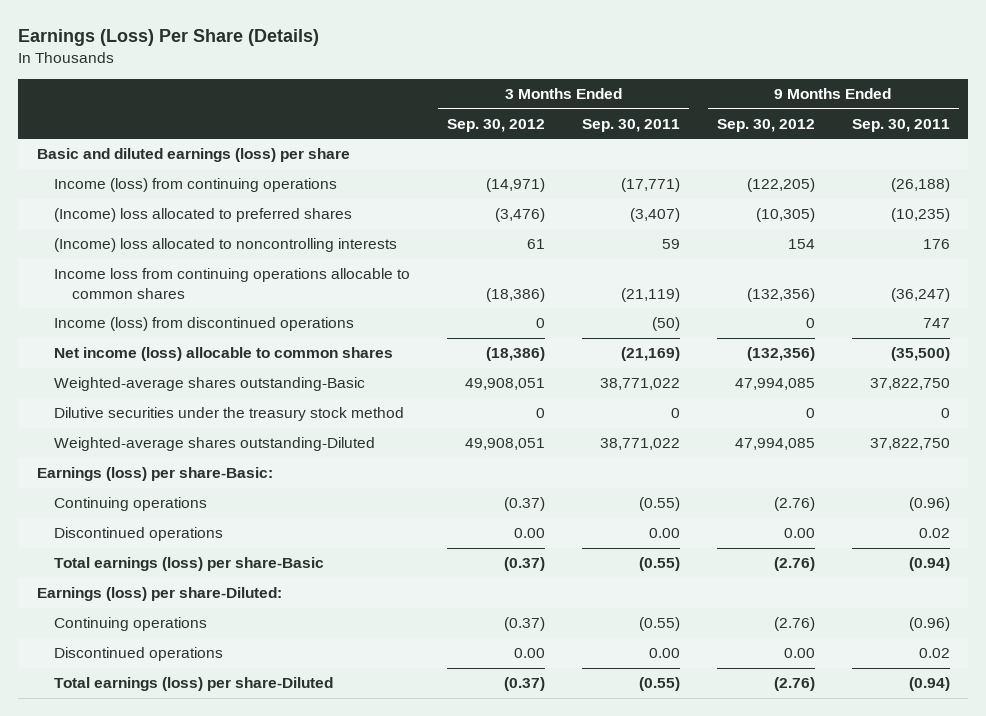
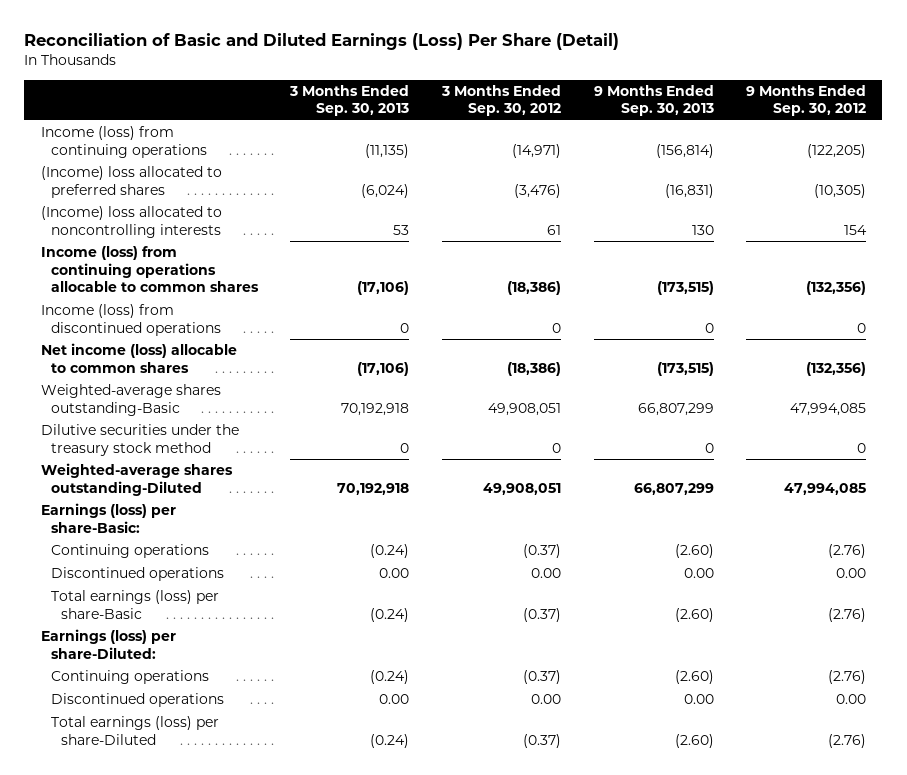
[18,29,320,47] Earnings (Loss) Per Share (Details) -> [24,33,620,51] Reconciliation of Basic and Diluted Earnings (Loss) Per Share (Detail)
[581,119,680,133] Sep. 30, 2011 -> none
[851,119,950,133] Sep. 30, 2011 -> none
none -> [289,84,410,117] 3 Months Ended Sep. 30, 2013
none -> [593,84,714,117] 9 Months Ended Sep. 30, 2013
[36,148,350,163] Basic and diluted earnings (loss) per share -> none
[54,268,411,299] Income loss from continuing operations allocable to common shares -> [40,246,259,293] Income (loss) from continuing operations allocable to common shares

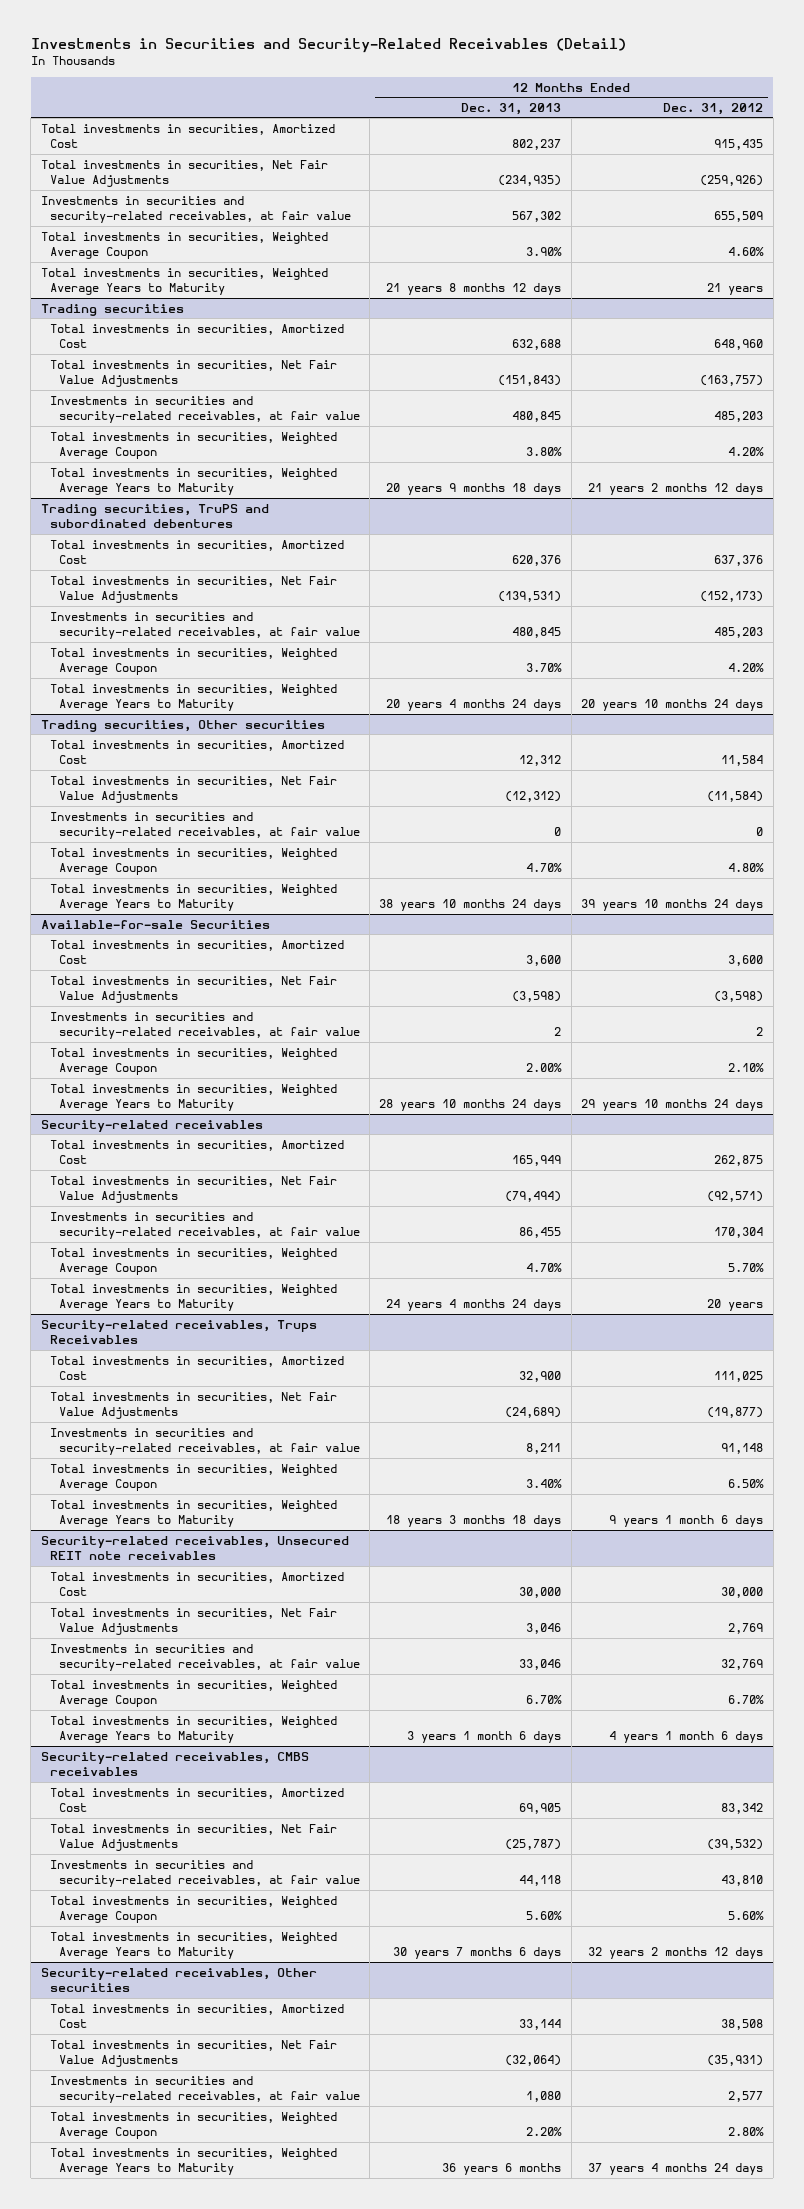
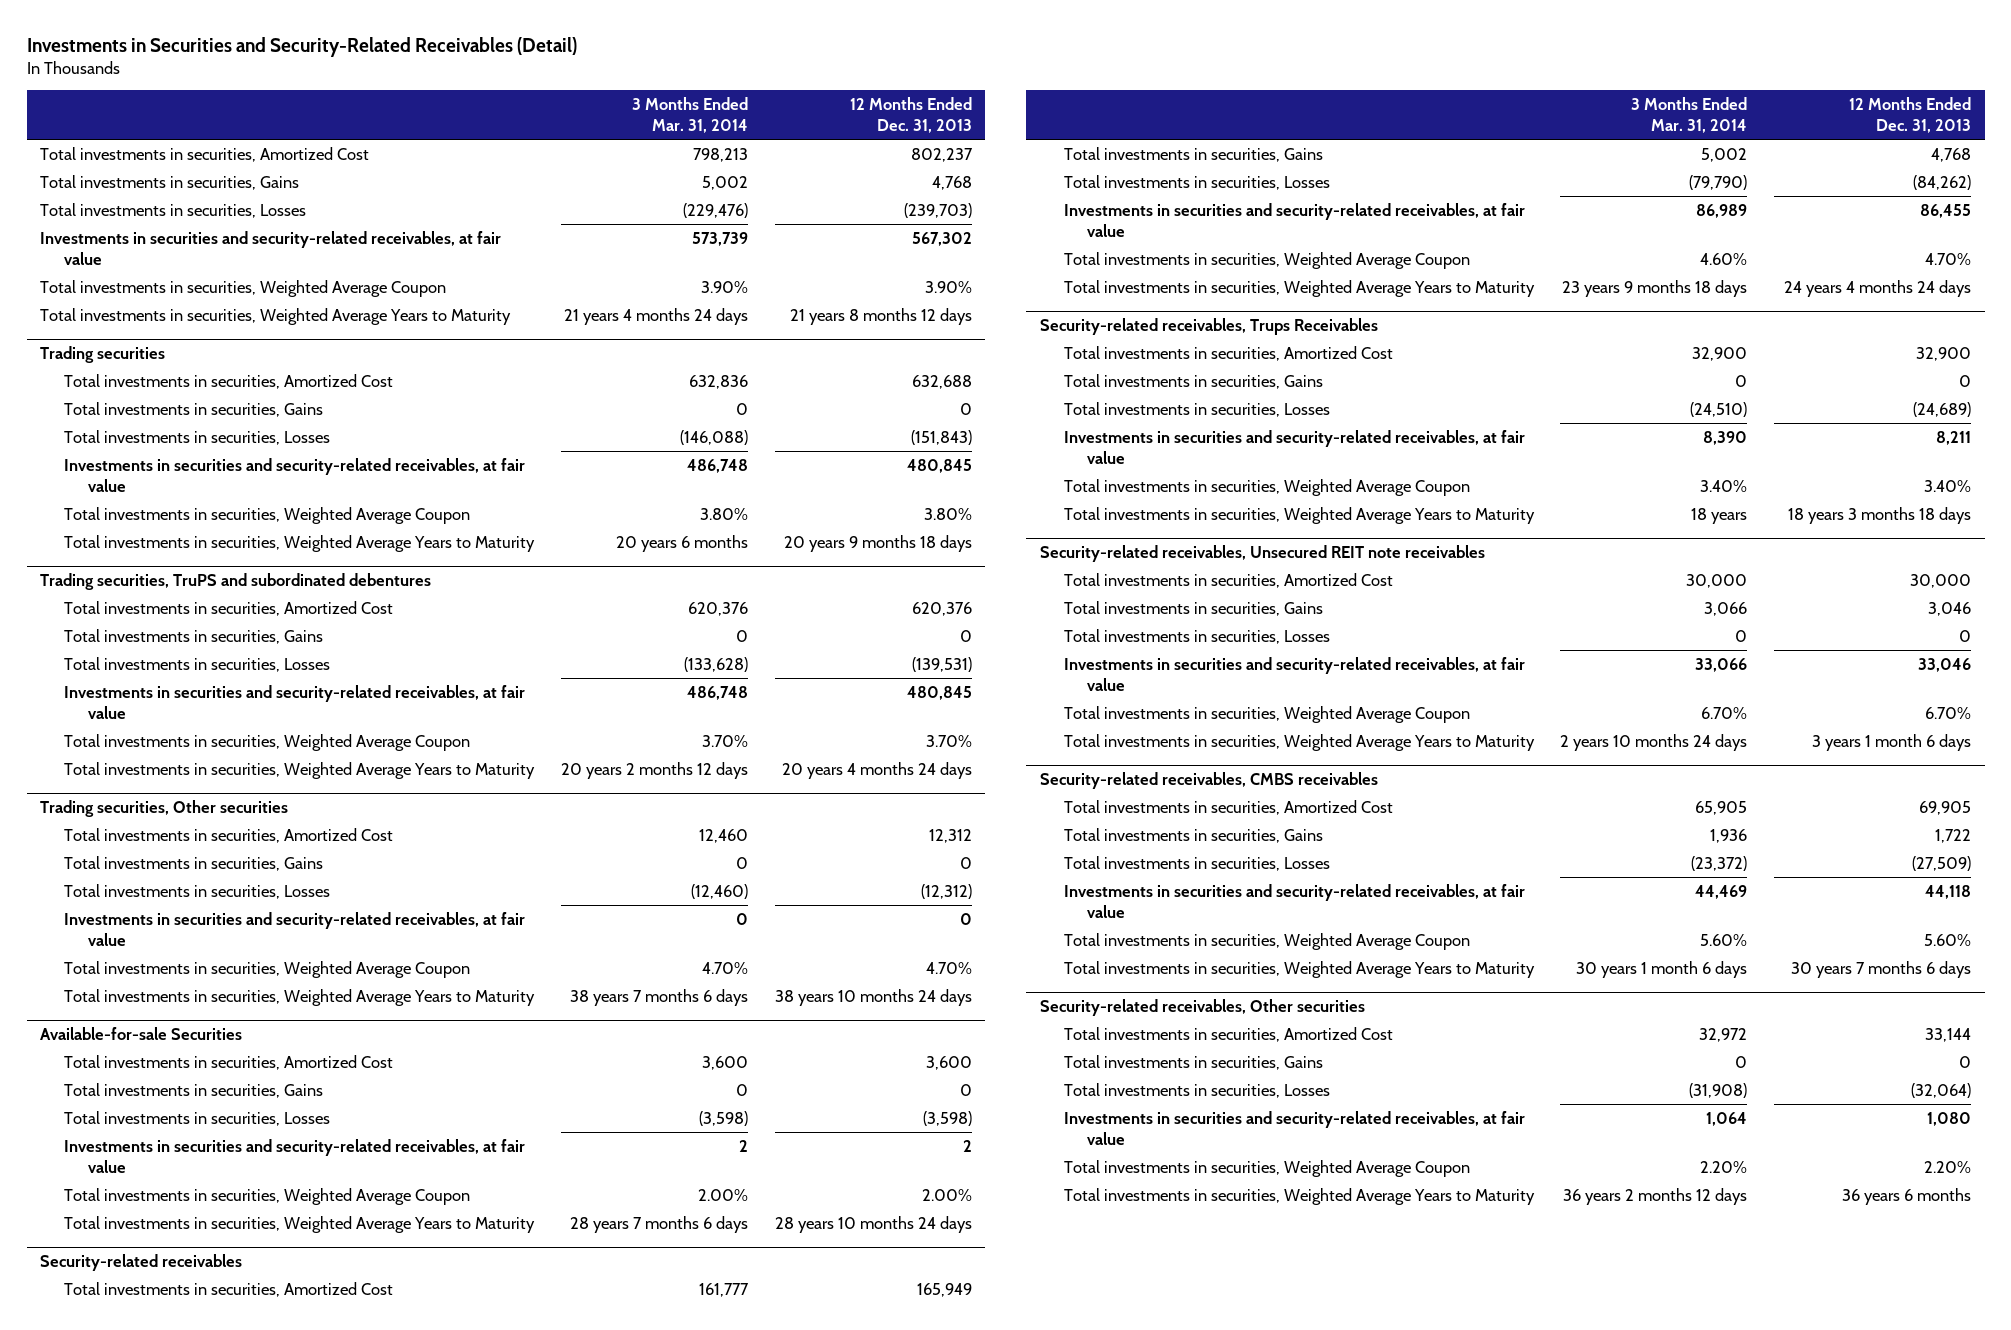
[663,102,764,115] Dec. 31, 2012 -> none
none -> [632,97,749,134] 3 Months Ended Mar. 31, 2014
[40,159,328,187] Total investments in securities, Net Fair Value Adjustments -> none
none -> [40,174,300,190] Total investments in securities, Gains
none -> [40,202,307,218] Total investments in securities, Losses
none -> [64,401,324,417] Total investments in securities, Gains
[49,359,337,387] Total investments in securities, Net Fair Value Adjustments -> [64,429,331,445] Total investments in securities, Losses
none -> [64,628,324,644] Total investments in securities, Gains
[49,575,337,603] Total investments in securities, Net Fair Value Adjustments -> [64,656,331,672] Total investments in securities, Losses
none -> [64,855,324,871] Total investments in securities, Gains
[49,775,337,803] Total investments in securities, Net Fair Value Adjustments -> [64,883,331,899] Total investments in securities, Losses
none -> [64,1082,324,1098] Total investments in securities, Gains
[49,975,337,1003] Total investments in securities, Net Fair Value Adjustments -> [64,1110,331,1126] Total investments in securities, Losses
[49,1175,337,1203] Total investments in securities, Net Fair Value Adjustments -> none
none -> [1063,146,1323,162] Total investments in securities, Gains
none -> [1063,174,1330,190] Total investments in securities, Losses
none -> [1063,373,1323,389] Total investments in securities, Gains
[49,1391,337,1419] Total investments in securities, Net Fair Value Adjustments -> [1063,401,1330,417] Total investments in securities, Losses
[49,1607,337,1635] Total investments in securities, Net Fair Value Adjustments -> [1063,600,1323,616] Total investments in securities, Gains
none -> [1063,628,1330,644] Total investments in securities, Losses
[49,1823,337,1851] Total investments in securities, Net Fair Value Adjustments -> none
none -> [1063,827,1323,843] Total investments in securities, Gains
none -> [1063,855,1330,871] Total investments in securities, Losses
none -> [1063,1054,1323,1070] Total investments in securities, Gains
[49,2039,337,2067] Total investments in securities, Net Fair Value Adjustments -> [1063,1082,1330,1098] Total investments in securities, Losses

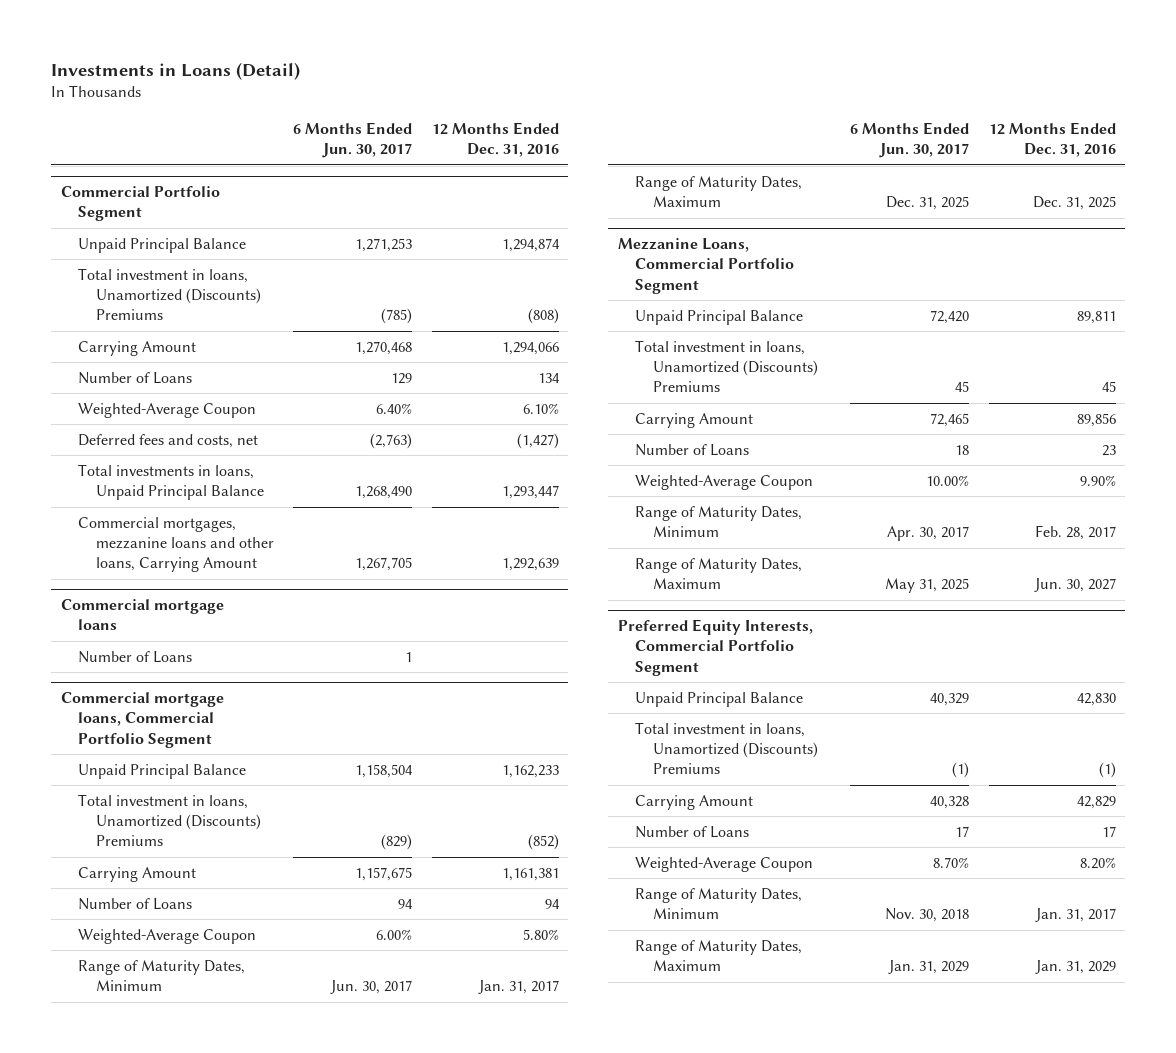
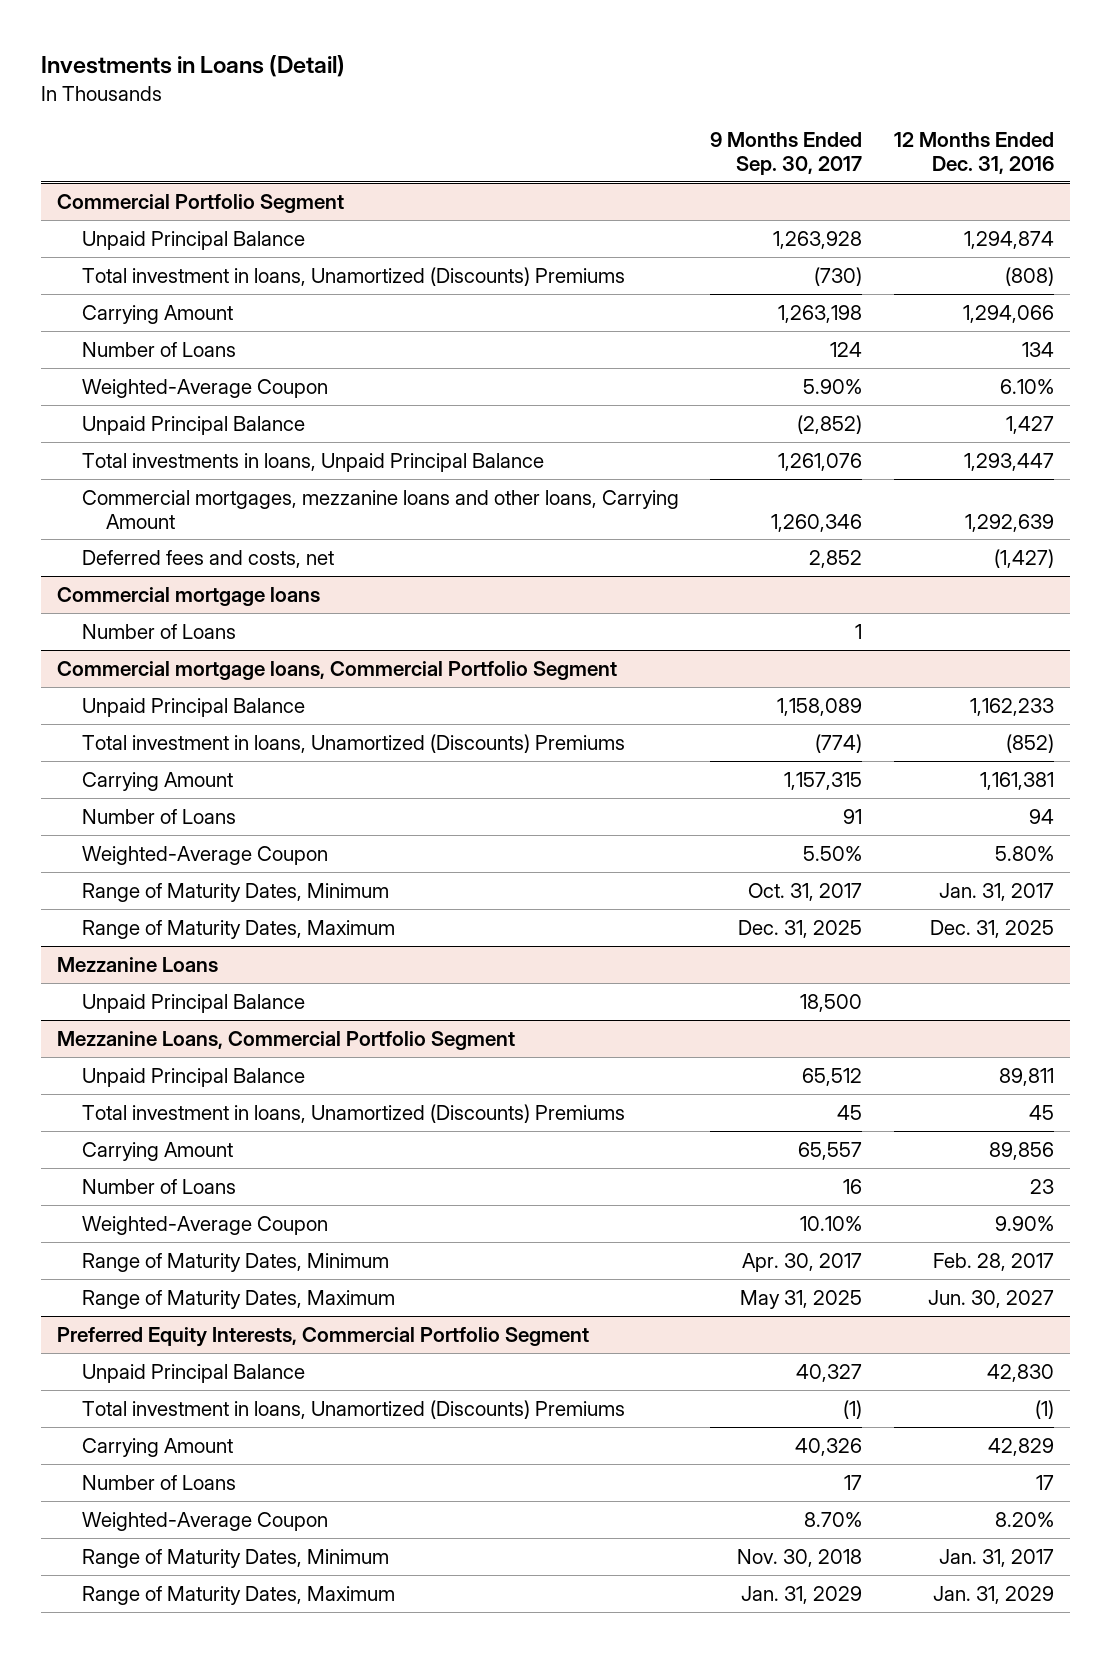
[293,121,413,159] 6 Months Ended Jun. 30, 2017 -> none
none -> [710,132,863,175] 9 Months Ended Sep. 30, 2017
none -> [81,415,305,435] Unpaid Principal Balance
[78,433,259,448] Deferred fees and costs, net -> [81,549,334,568] Deferred fees and costs, net
none -> [57,956,219,972] Mezzanine Loans
none -> [81,993,305,1013] Unpaid Principal Balance

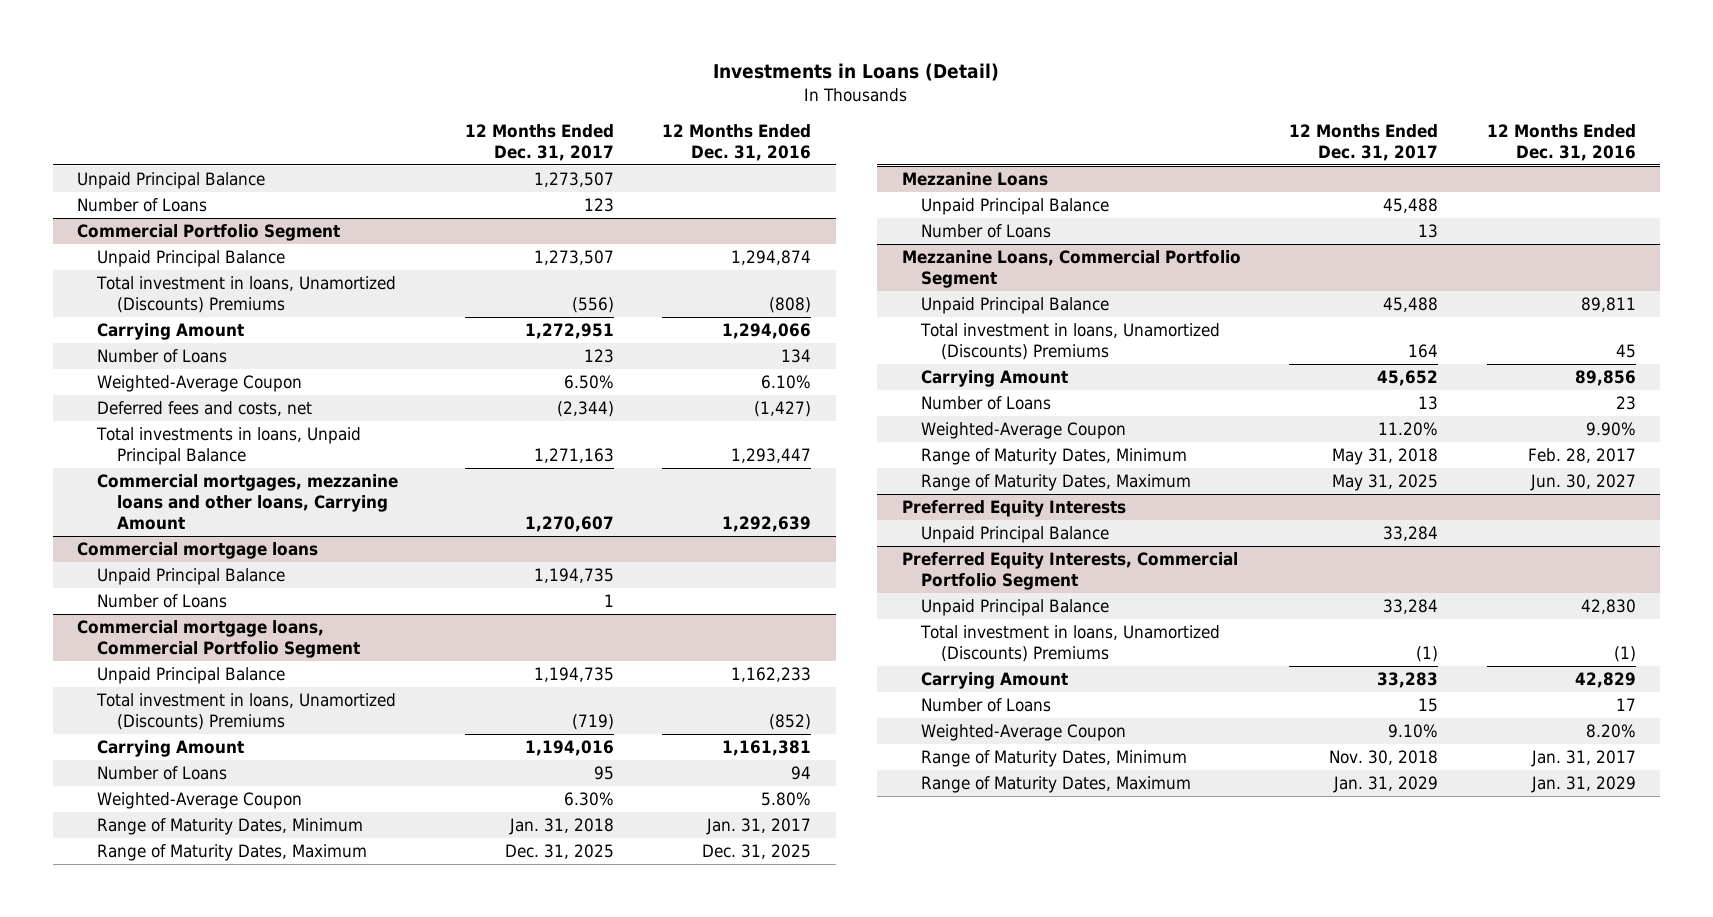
[710,132,863,175] 9 Months Ended Sep. 30, 2017 -> none
none -> [464,123,614,161] 12 Months Ended Dec. 31, 2017
none -> [77,172,266,190] Unpaid Principal Balance
none -> [77,198,208,213] Number of Loans
[81,415,305,435] Unpaid Principal Balance -> none
[81,549,334,568] Deferred fees and costs, net -> [96,401,312,417] Deferred fees and costs, net
none -> [96,568,285,586] Unpaid Principal Balance
none -> [921,224,1052,239] Number of Loans
none -> [901,500,1126,518] Preferred Equity Interests
none -> [921,526,1110,544] Unpaid Principal Balance

